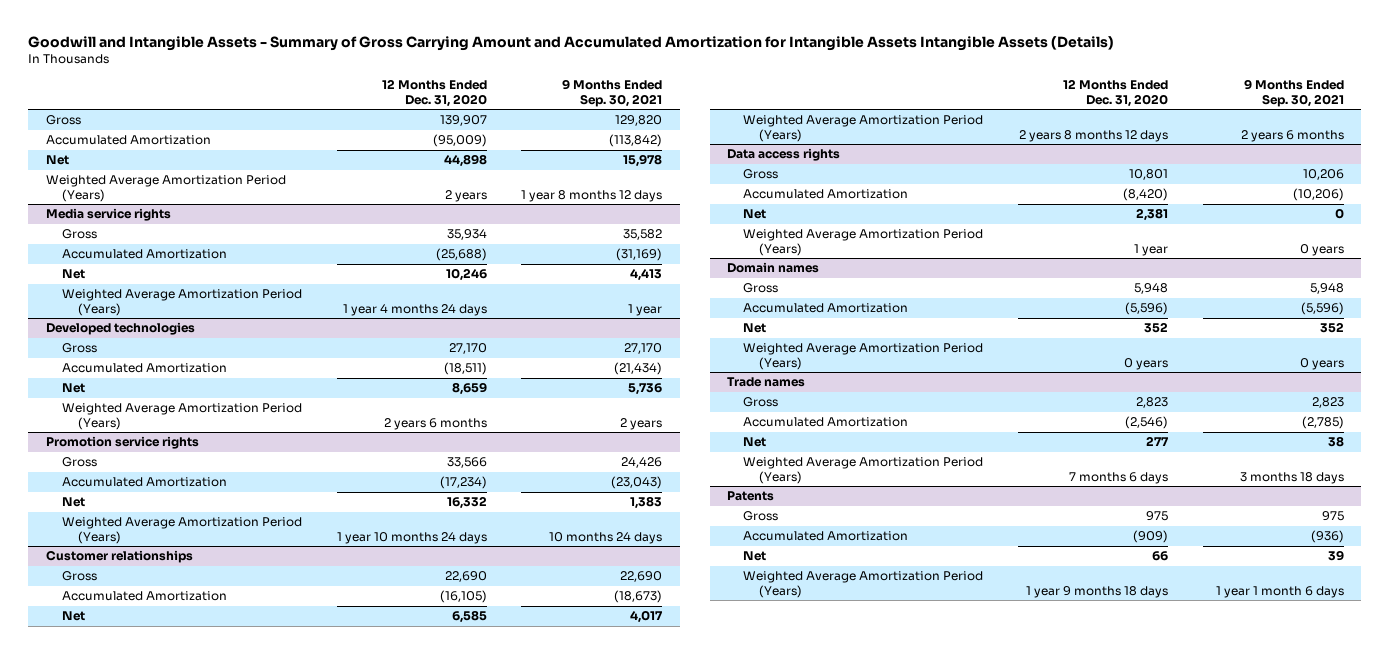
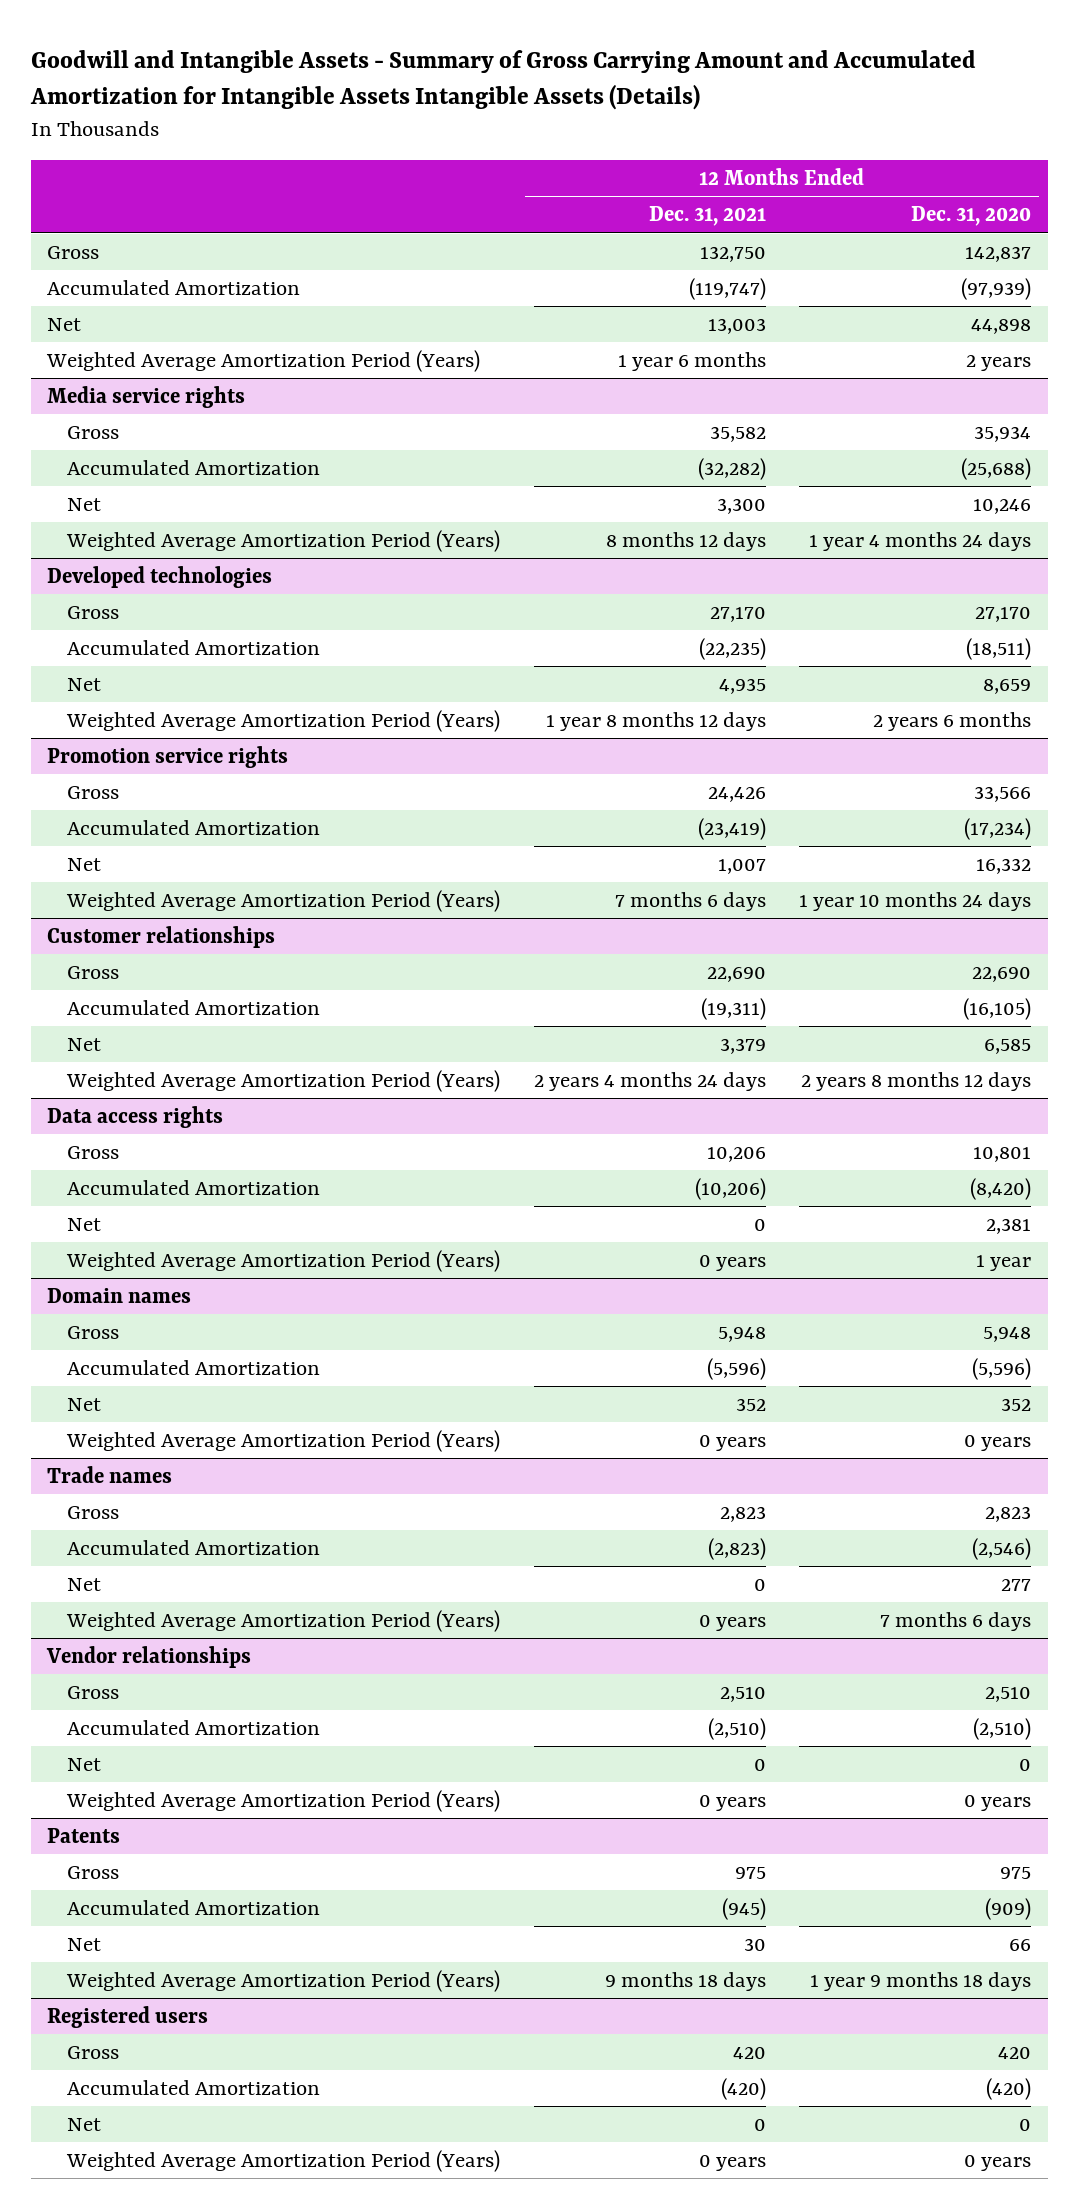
[562,79,663,108] 9 Months Ended Sep. 30, 2021 -> none
none -> [648,206,766,227] Dec. 31, 2021
[439,115,487,127] 139,907 -> [964,245,1031,262] 142,837
[432,134,487,148] (95,009) -> [960,277,1031,300] (97,939)
none -> [46,1645,252,1668] Vendor relationships
none -> [67,1685,120,1699] Gross
none -> [67,1719,321,1735] Accumulated Amortization
none -> [67,1757,102,1771] Net
none -> [66,1789,501,1812] Weighted Average Amortization Period (Years)
none -> [47,2005,209,2028] Registered users
none -> [67,2045,120,2059] Gross
none -> [67,2079,321,2095] Accumulated Amortization
none -> [67,2117,102,2131] Net
none -> [66,2149,501,2172] Weighted Average Amortization Period (Years)

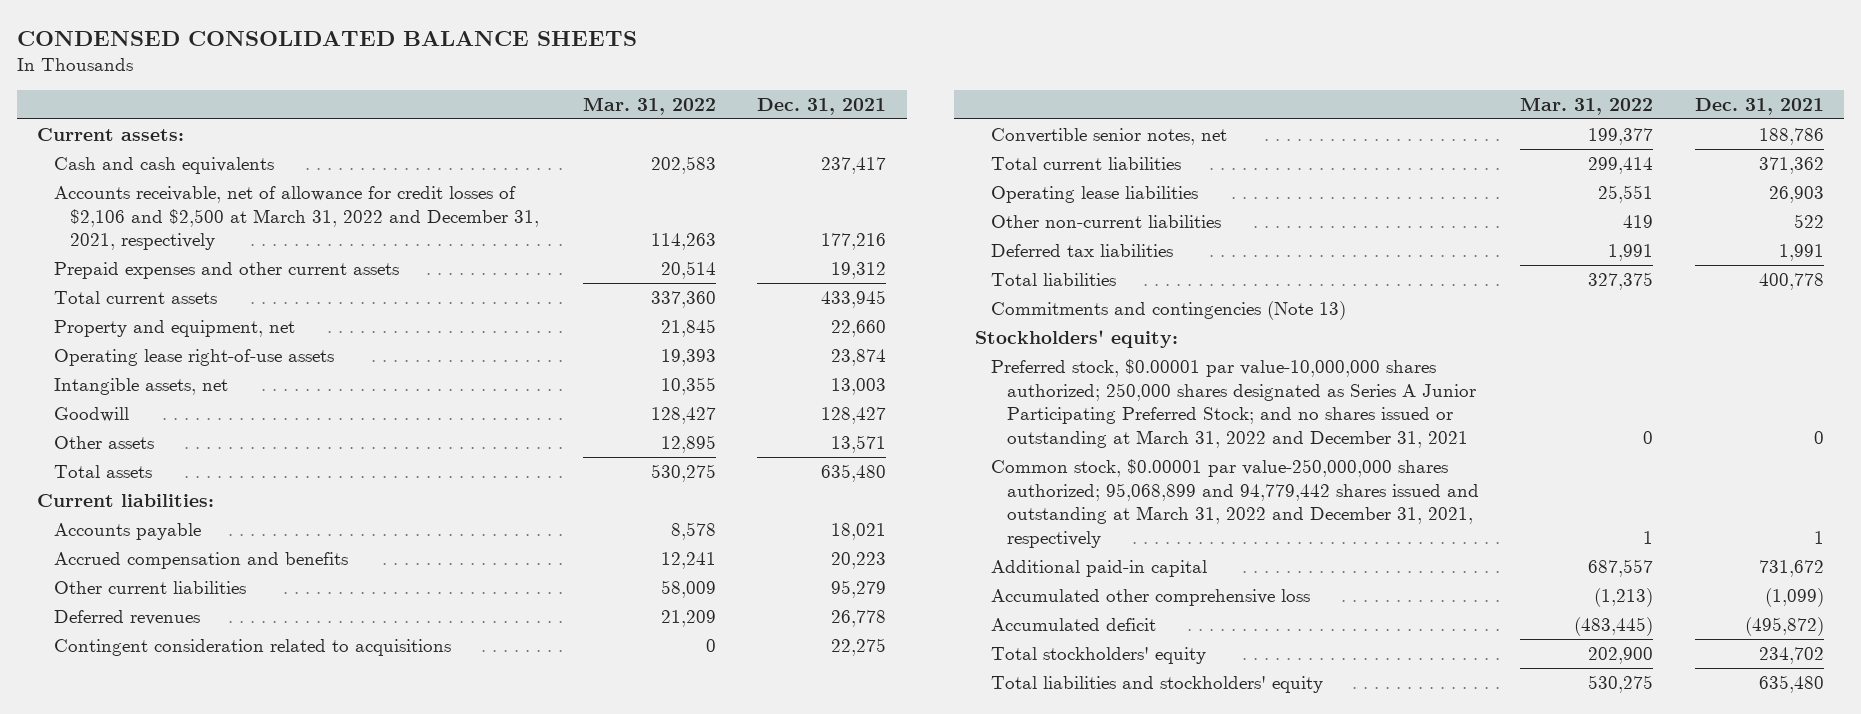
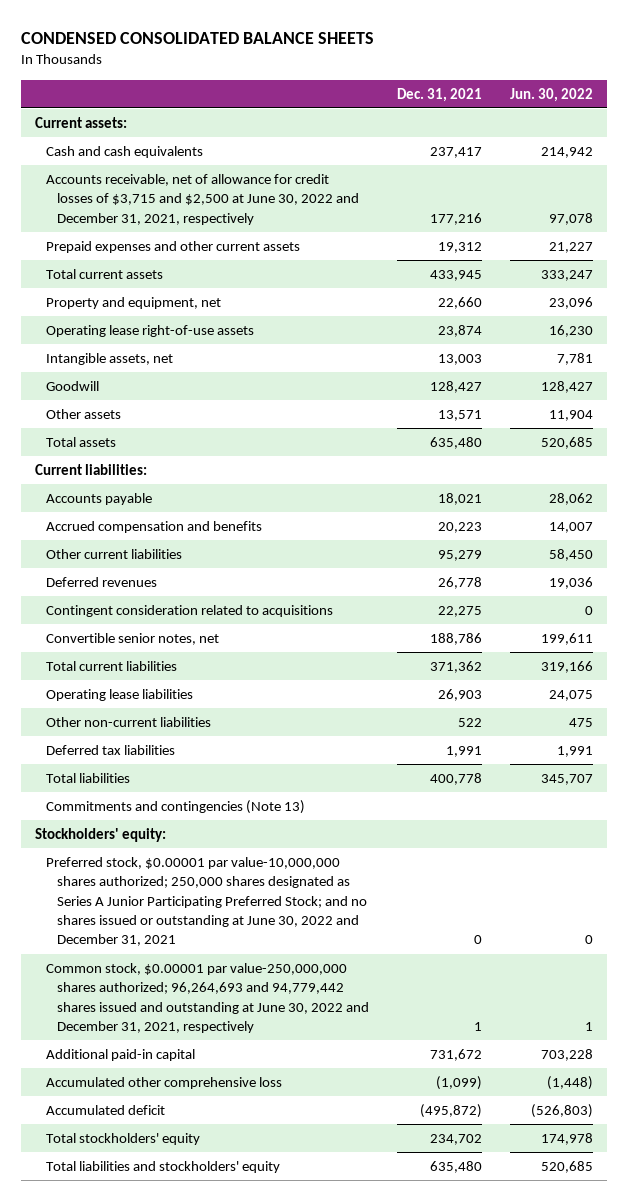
[583,96,717,115] Mar. 31, 2022 -> none
none -> [509,87,593,102] Jun. 30, 2022
[53,185,539,251] Accounts receivable, net of allowance for credit losses of $2,106 and $2,500 at March 31, 2022 and December 31, 2021, respectively -> [45,174,359,225] Accounts receivable, net of allowance for credit losses of $3,715 and $2,500 at June 30, 2022 and December 31, 2021, respectively
[990,358,1477,449] Preferred stock, $0.00001 par value-10,000,000 shares authorized; 250,000 shares designated as Series A Junior Participating Preferred Stock; and no shares issued or outstanding at March 31, 2022 and December 31, 2021 -> [45,857,367,947] Preferred stock, $0.00001 par value-10,000,000 shares authorized; 250,000 shares designated as Series A Junior Participating Preferred Stock; and no shares issued or outstanding at June 30, 2022 and December 31, 2021
[990,458,1480,549] Common stock, $0.00001 par value-250,000,000 shares authorized; 95,068,899 and 94,779,442 shares issued and outstanding at March 31, 2022 and December 31, 2021, respectively -> [45,963,369,1034] Common stock, $0.00001 par value-250,000,000 shares authorized; 96,264,693 and 94,779,442 shares issued and outstanding at June 30, 2022 and December 31, 2021, respectively

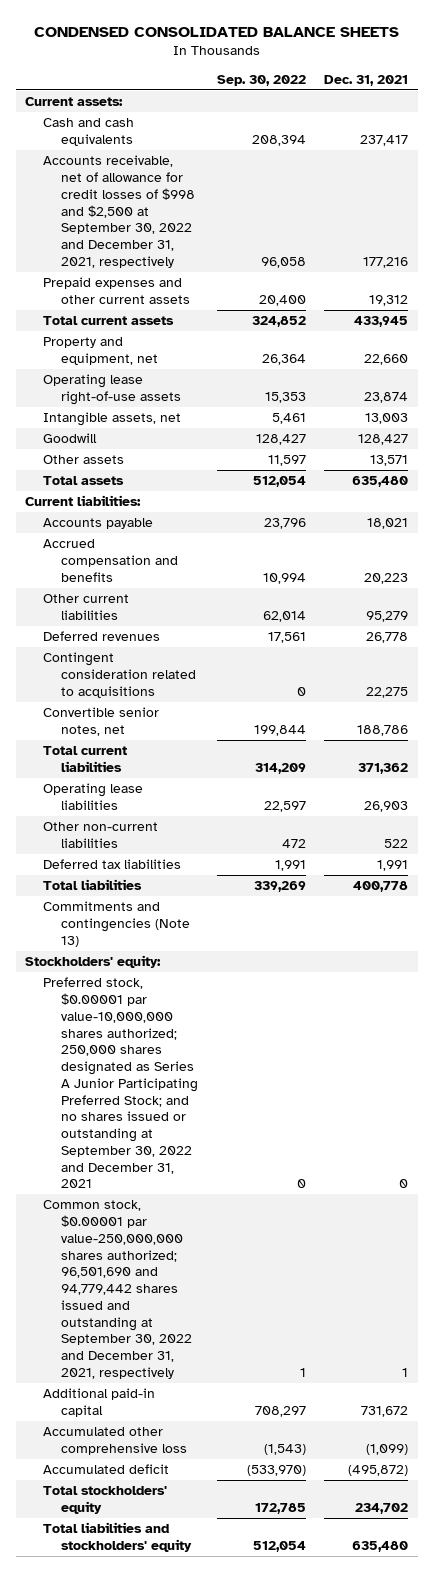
[509,87,593,102] Jun. 30, 2022 -> none
none -> [216,74,306,86] Sep. 30, 2022
[45,174,359,225] Accounts receivable, net of allowance for credit losses of $3,715 and $2,500 at June 30, 2022 and December 31, 2021, respectively -> [42,155,195,268] Accounts receivable, net of allowance for credit losses of $998 and $2,500 at September 30, 2022 and December 31, 2021, respectively
[45,857,367,947] Preferred stock, $0.00001 par value-10,000,000 shares authorized; 250,000 shares designated as Series A Junior Participating Preferred Stock; and no shares issued or outstanding at June 30, 2022 and December 31, 2021 -> [42,977,198,1189] Preferred stock, $0.00001 par value-10,000,000 shares authorized; 250,000 shares designated as Series A Junior Participating Preferred Stock; and no shares issued or outstanding at September 30, 2022 and December 31, 2021
[45,963,369,1034] Common stock, $0.00001 par value-250,000,000 shares authorized; 96,264,693 and 94,779,442 shares issued and outstanding at June 30, 2022 and December 31, 2021, respectively -> [42,1200,192,1379] Common stock, $0.00001 par value-250,000,000 shares authorized; 96,501,690 and 94,779,442 shares issued and outstanding at September 30, 2022 and December 31, 2021, respectively

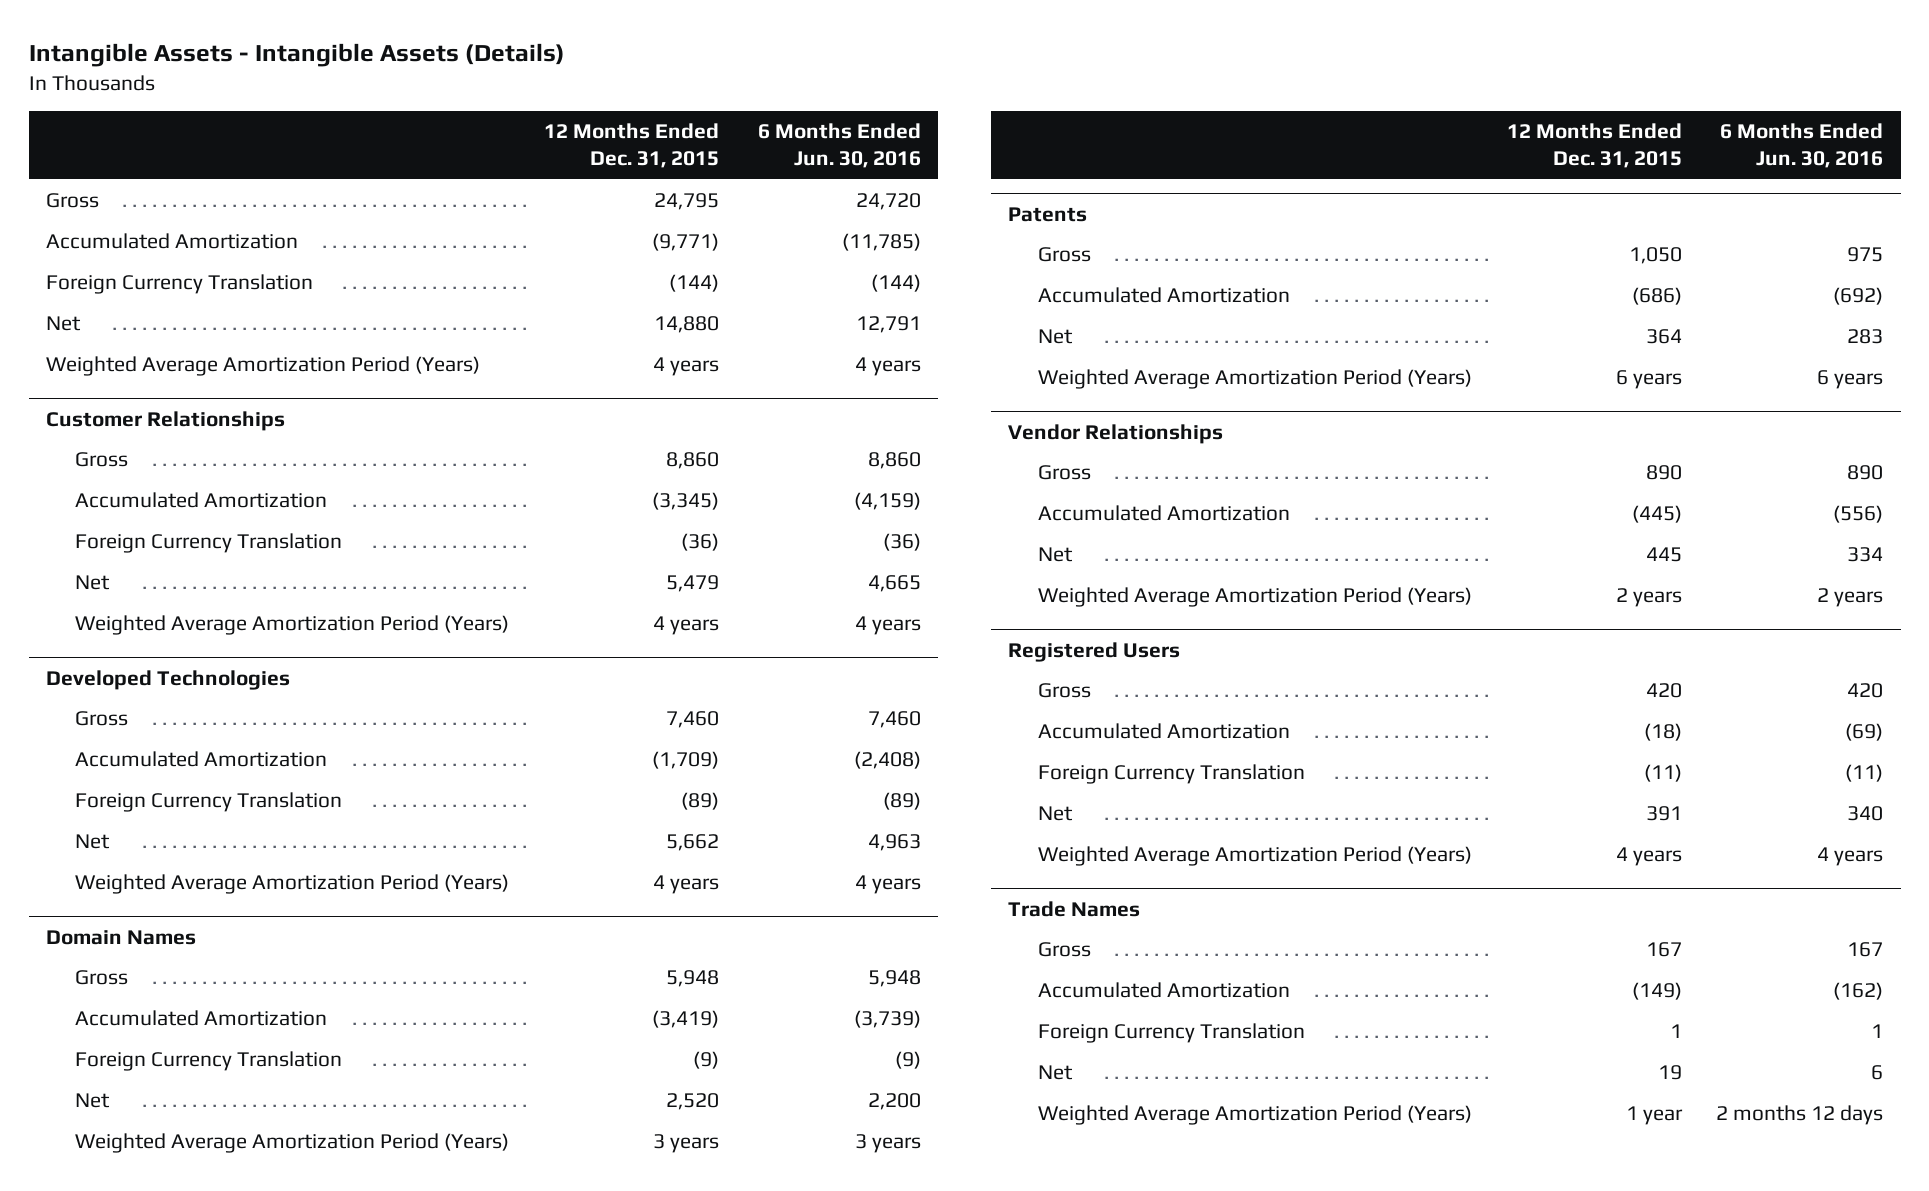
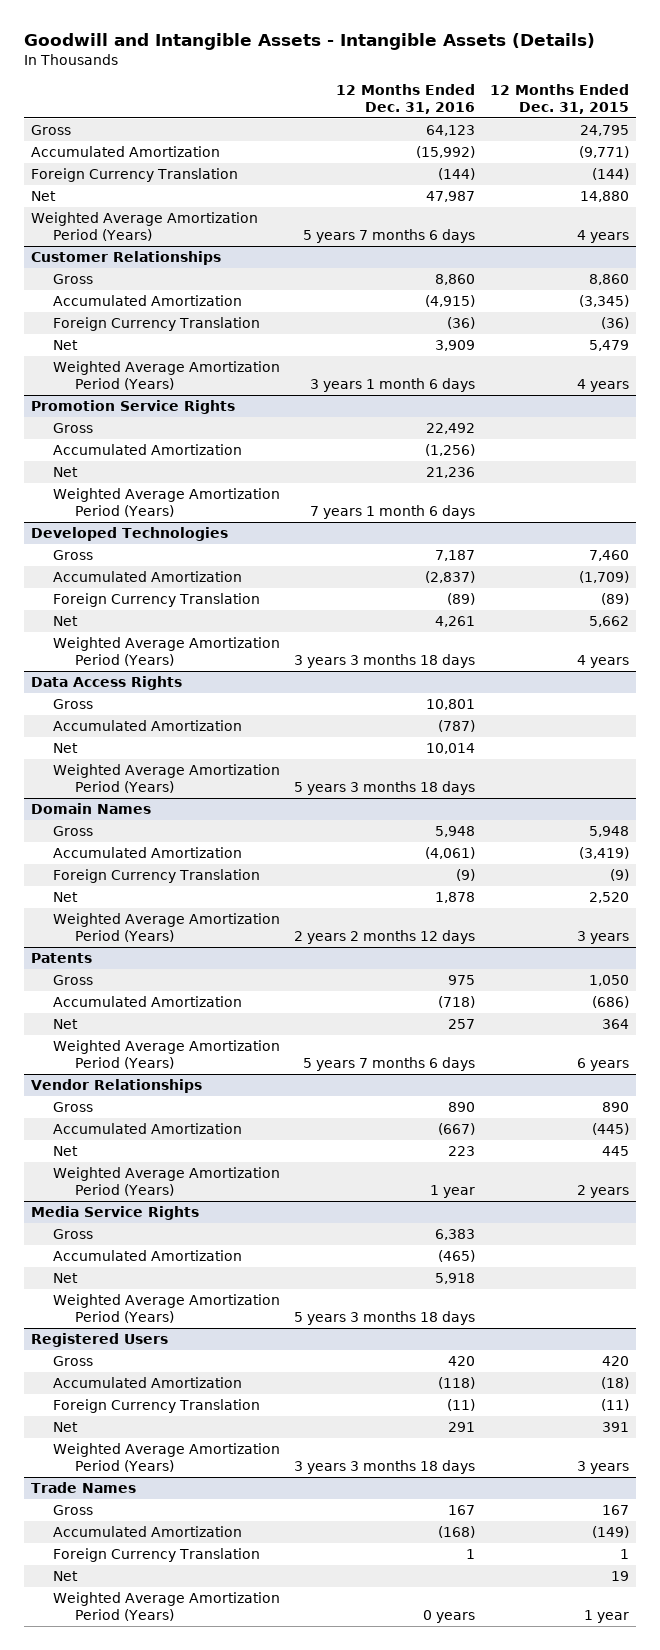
[28,43,565,68] Intangible Assets - Intangible Assets (Details) -> [23,32,595,50] Goodwill and Intangible Assets - Intangible Assets (Details)
[757,123,921,169] 6 Months Ended Jun. 30, 2016 -> none
none -> [336,84,476,115] 12 Months Ended Dec. 31, 2016
none -> [30,400,235,415] Promotion Service Rights
none -> [52,423,93,434] Gross
none -> [52,444,242,456] Accumulated Amortization
none -> [52,467,78,478] Net
none -> [52,488,280,518] Weighted Average Amortization Period (Years)
none -> [30,676,182,691] Data Access Rights
none -> [52,699,93,710] Gross
none -> [52,720,242,732] Accumulated Amortization
none -> [52,743,78,754] Net
none -> [52,764,280,794] Weighted Average Amortization Period (Years)
none -> [30,1206,199,1221] Media Service Rights
none -> [52,1229,93,1240] Gross
none -> [52,1250,242,1262] Accumulated Amortization
none -> [52,1273,78,1284] Net
none -> [52,1294,280,1324] Weighted Average Amortization Period (Years)
[1615,847,1682,867] 4 years -> [576,1461,629,1475] 3 years

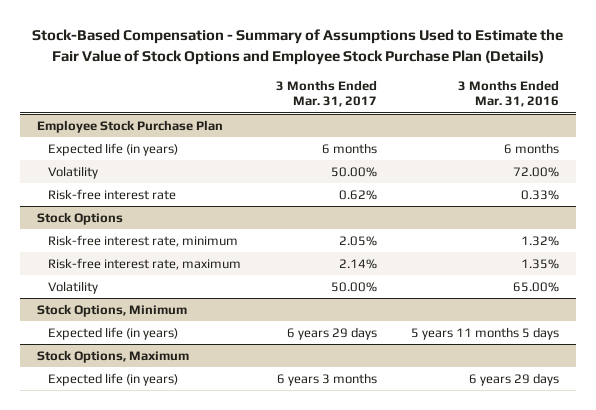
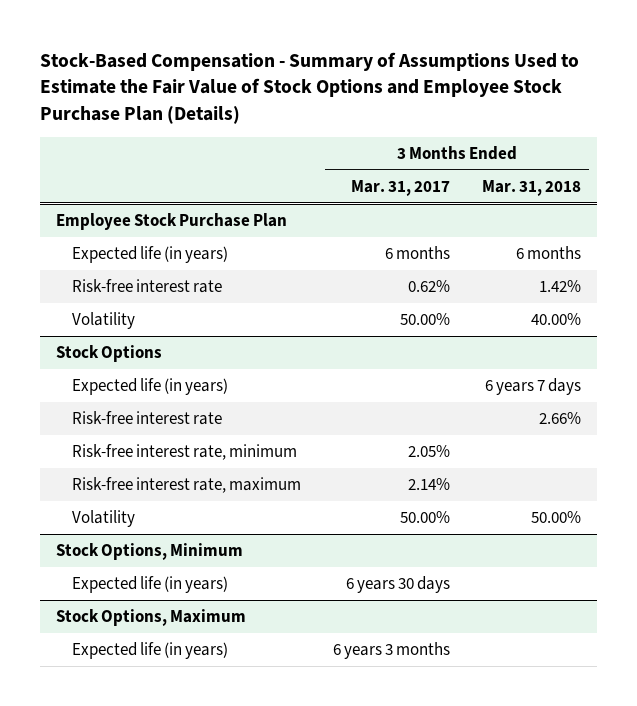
[457,79,559,108] 3 Months Ended Mar. 31, 2016 -> none
none -> [481,180,581,197] Mar. 31, 2018
[48,165,99,179] Volatility -> [71,312,135,330] Volatility
none -> [71,378,228,396] Expected life (in years)
none -> [71,411,222,426] Risk-free interest rate
[286,326,377,340] 6 years 29 days -> [345,576,450,594] 6 years 30 days

